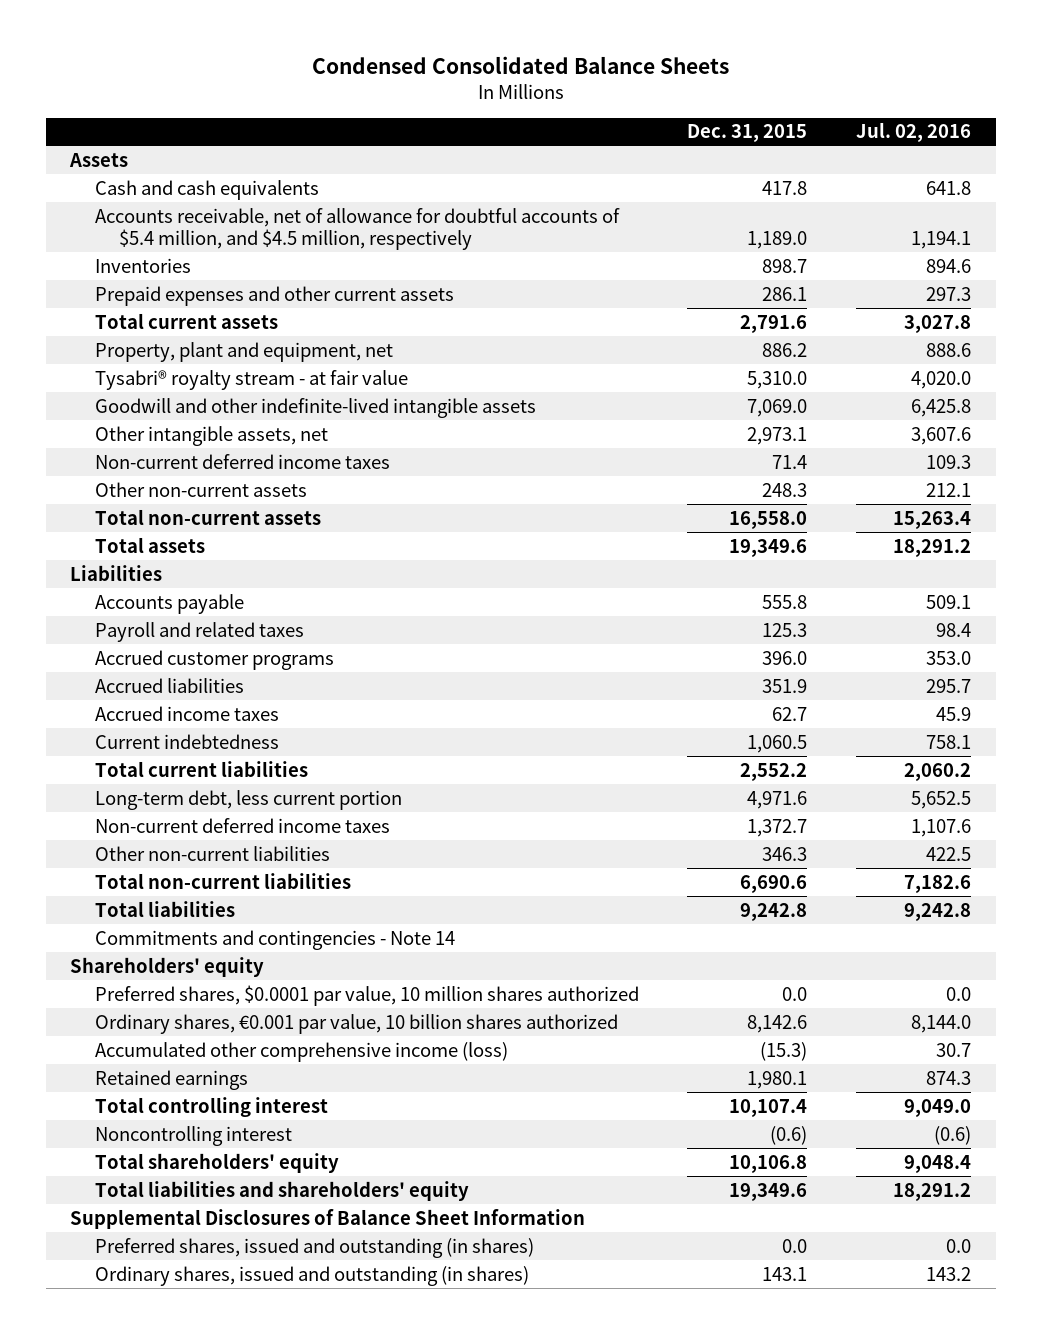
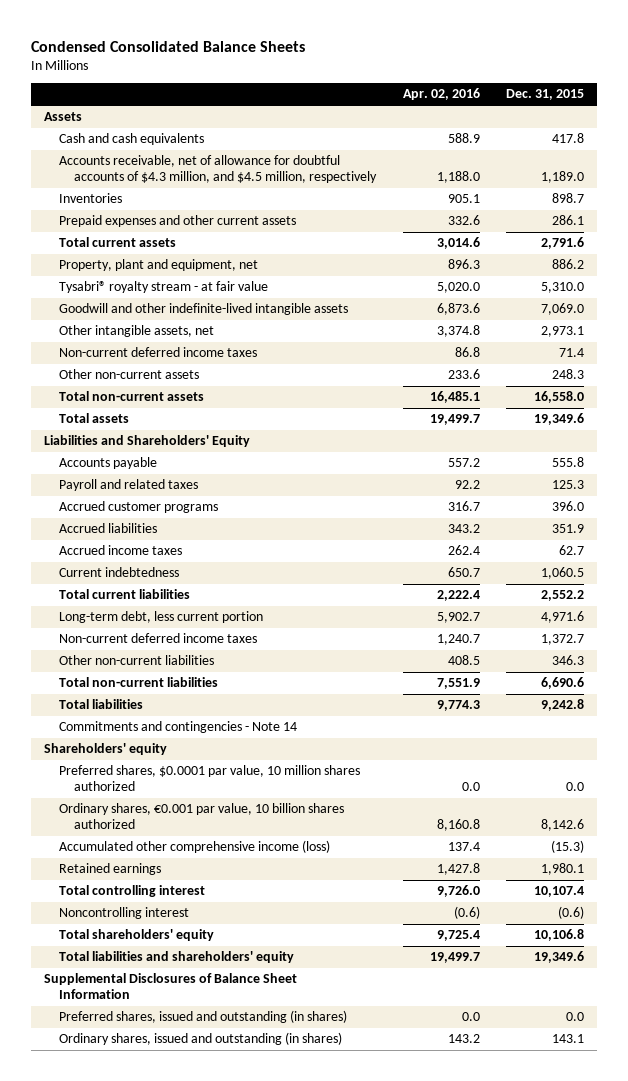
[856,122,972,143] Jul. 02, 2016 -> none
none -> [402,88,480,101] Apr. 02, 2016
[94,207,620,250] Accounts receivable, net of allowance for doubtful accounts of $5.4 million, and $4.5 million, respectively -> [59,155,378,184] Accounts receivable, net of allowance for doubtful accounts of $4.3 million, and $4.5 million, respectively
[70,564,163,581] Liabilities -> none
none -> [44,435,251,448] Liabilities and Shareholders' Equity

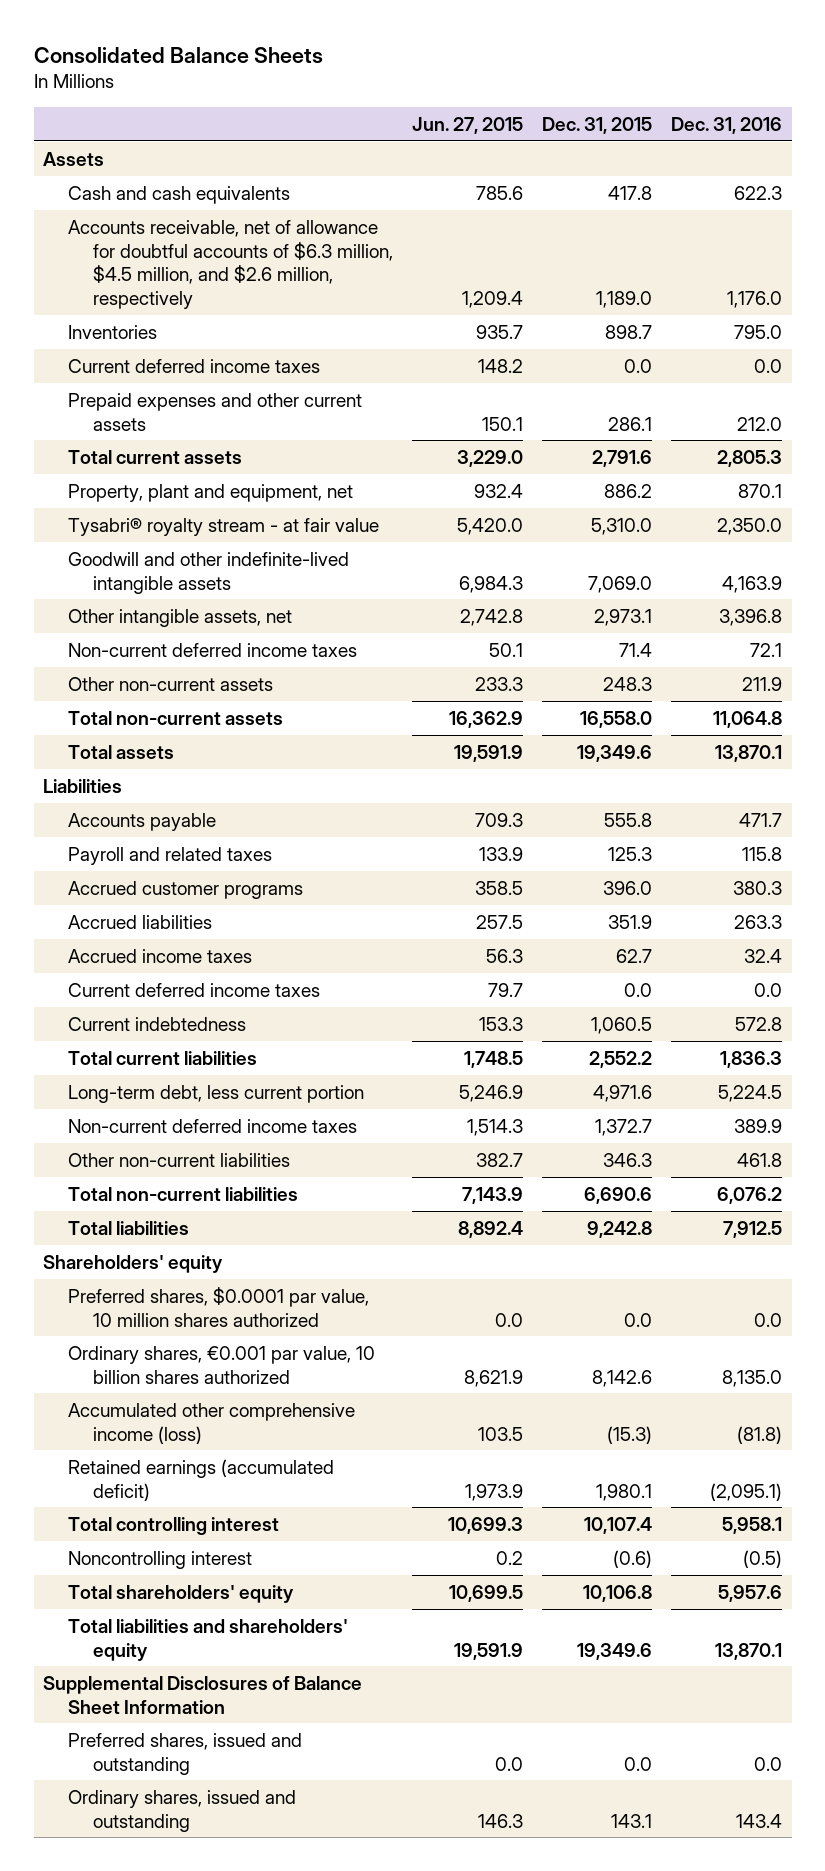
[30,40,305,52] Condensed Consolidated Balance Sheets -> [33,46,323,63] Consolidated Balance Sheets
[402,88,480,101] Apr. 02, 2016 -> none
none -> [412,116,524,134] Jun. 27, 2015
none -> [671,116,783,134] Dec. 31, 2016
[59,155,378,184] Accounts receivable, net of allowance for doubtful accounts of $4.3 million, and $4.5 million, respectively -> [68,219,394,310] Accounts receivable, net of allowance for doubtful accounts of $6.3 million, $4.5 million, and $2.6 million, respectively
none -> [68,358,321,373] Current deferred income taxes
[44,435,251,448] Liabilities and Shareholders' Equity -> none
none -> [43,778,123,793] Liabilities
none -> [68,982,321,997] Current deferred income taxes
[59,721,298,734] Commitments and contingencies - Note 14 -> none
[59,863,162,876] Retained earnings -> [68,1458,335,1501] Retained earnings (accumulated deficit)
[59,1010,348,1024] Preferred shares, issued and outstanding (in shares) -> [68,1732,303,1775] Preferred shares, issued and outstanding
[59,1032,343,1046] Ordinary shares, issued and outstanding (in shares) -> [68,1789,297,1832] Ordinary shares, issued and outstanding

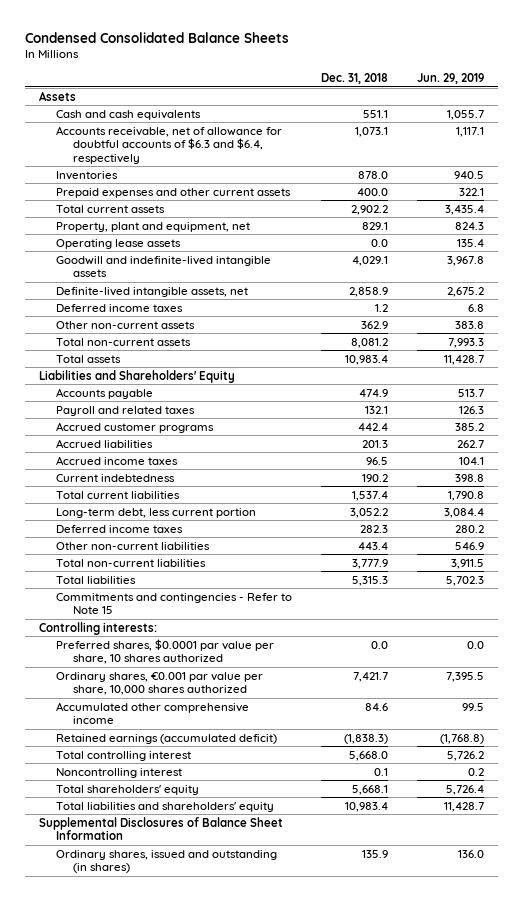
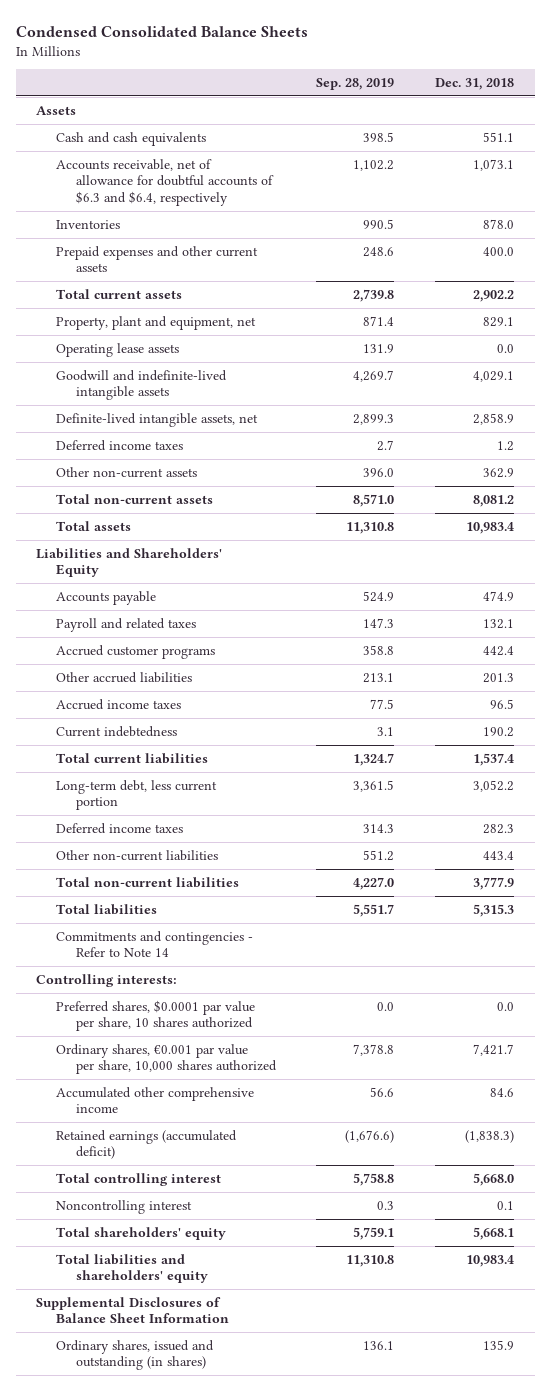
[416,73,484,85] Jun. 29, 2019 -> none
none -> [316,78,395,91] Sep. 28, 2019
[55,438,153,448] Accrued liabilities -> [55,671,192,683] Other accrued liabilities
[55,592,292,615] Commitments and contingencies - Refer to Note 15 -> [55,930,253,958] Commitments and contingencies - Refer to Note 14

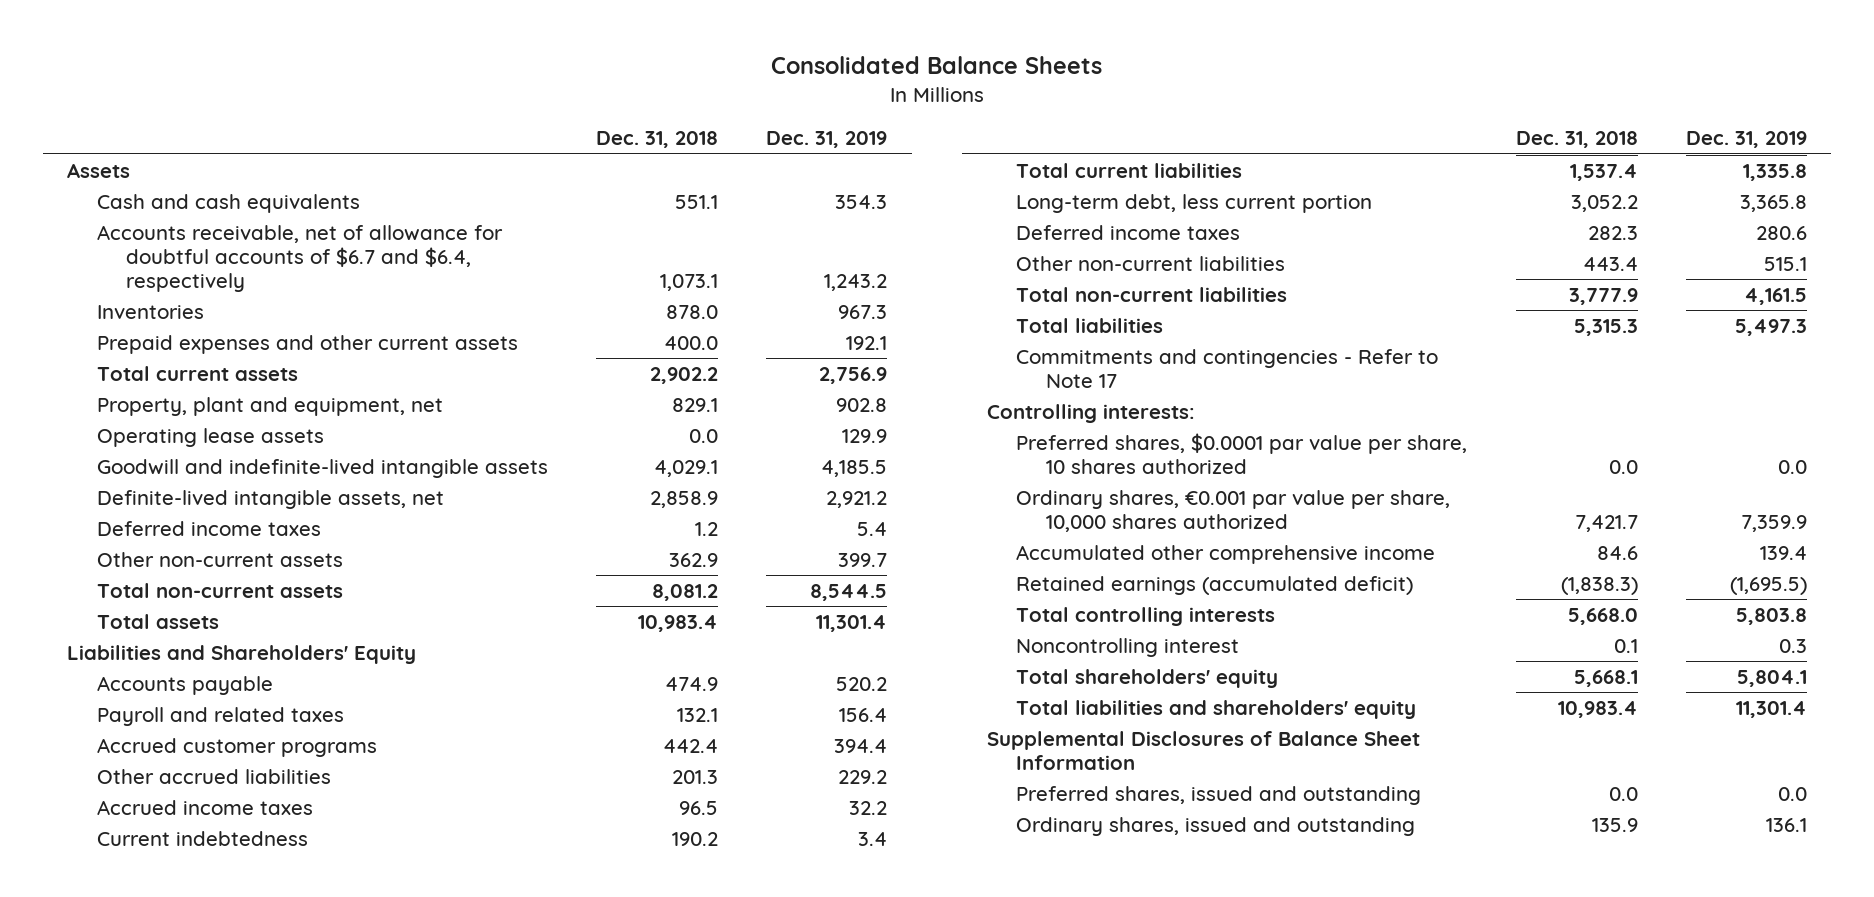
[15,25,308,37] Condensed Consolidated Balance Sheets -> [771,56,1103,75] Consolidated Balance Sheets
[316,78,395,91] Sep. 28, 2019 -> none
none -> [766,131,888,149] Dec. 31, 2019
[55,158,274,206] Accounts receivable, net of allowance for doubtful accounts of $6.3 and $6.4, respectively -> [96,224,503,292] Accounts receivable, net of allowance for doubtful accounts of $6.7 and $6.4, respectively
[55,930,253,958] Commitments and contingencies - Refer to Note 14 -> [1016,348,1439,388] Commitments and contingencies - Refer to Note 17
[55,1172,221,1186] Total controlling interest -> [1016,606,1276,626] Total controlling interests
none -> [1016,785,1422,805] Preferred shares, issued and outstanding
[55,1339,214,1371] Ordinary shares, issued and outstanding (in shares) -> [1016,816,1416,836] Ordinary shares, issued and outstanding

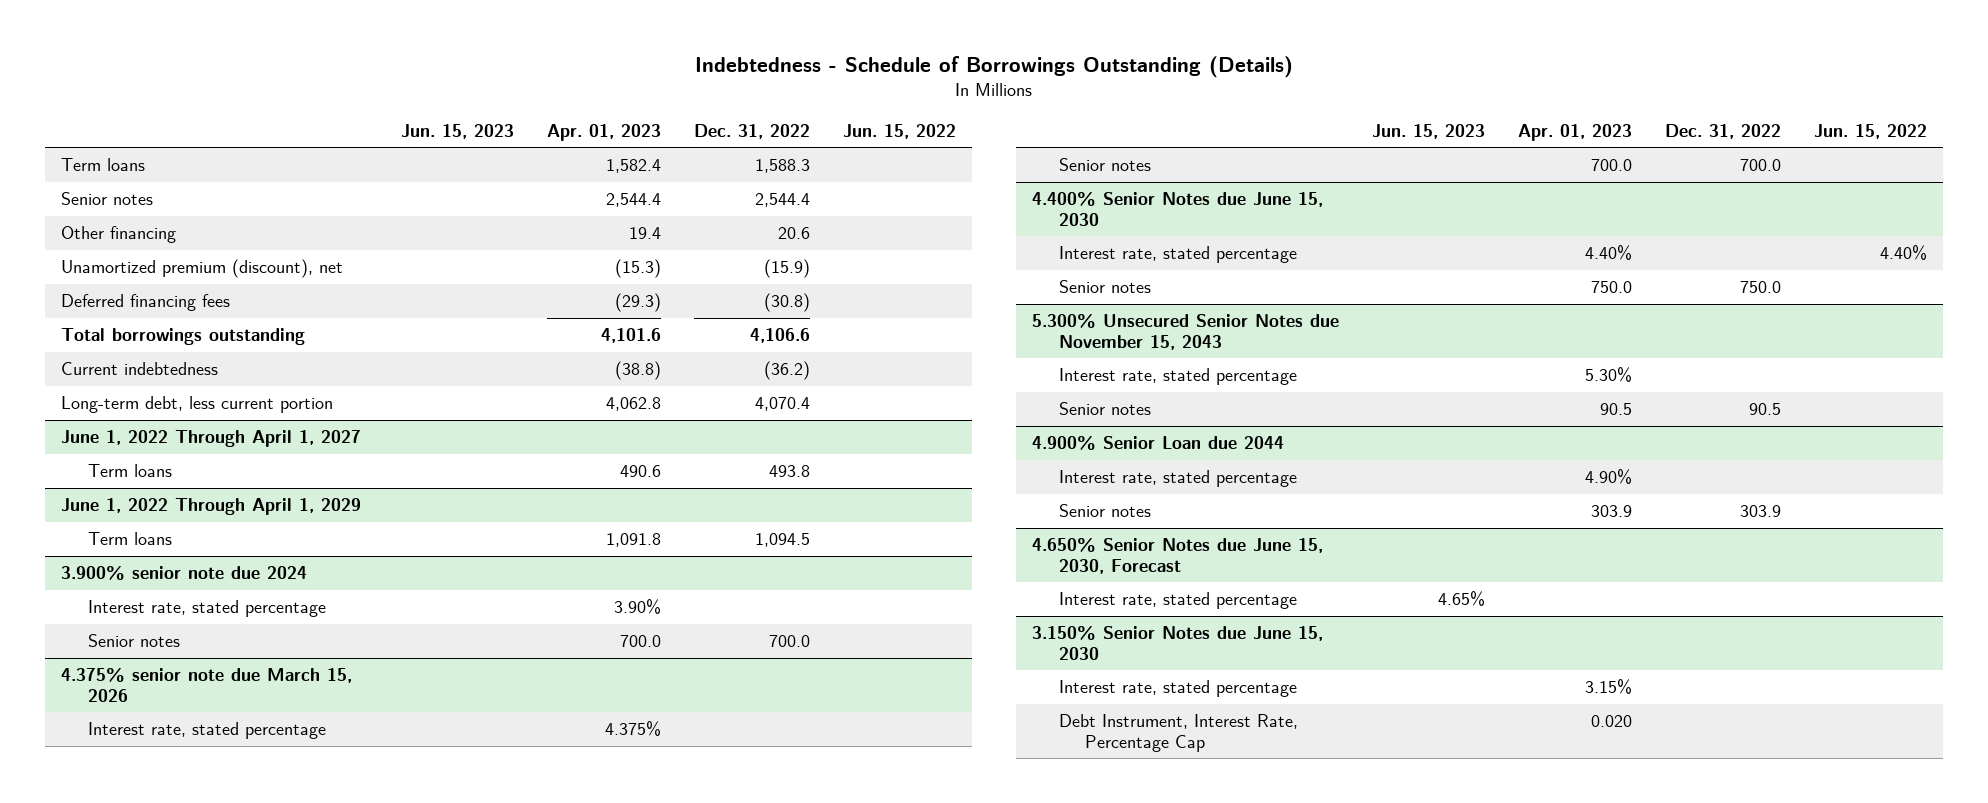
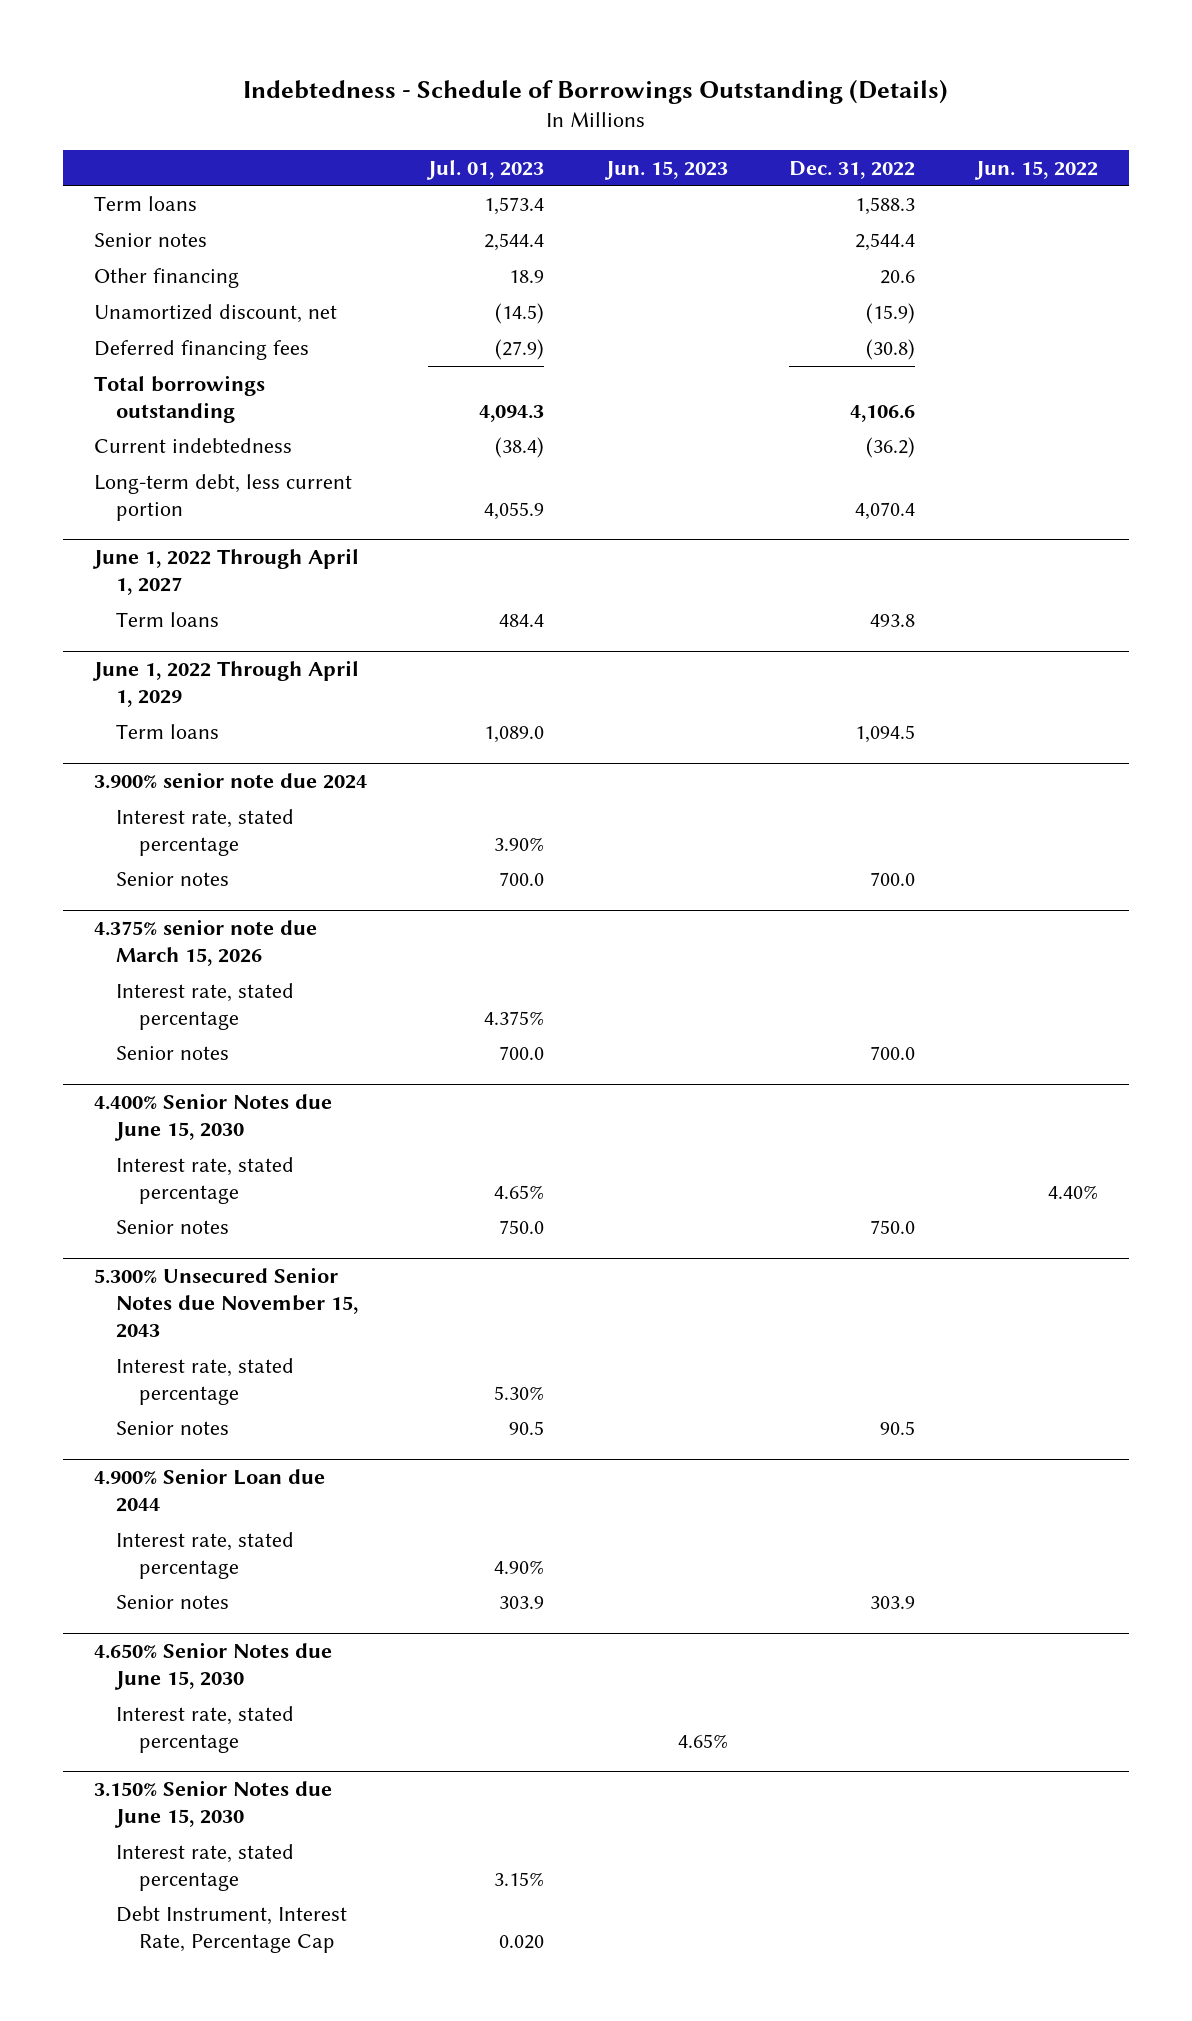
[546,123,661,141] Apr. 01, 2023 -> none
none -> [426,159,545,180] Jul. 01, 2023
[61,258,344,278] Unamortized premium (discount), net -> [93,304,337,324] Unamortized discount, net
[1032,537,1324,574] 4.650% Senior Notes due June 15, 2030, Forecast -> [93,1642,332,1691] 4.650% Senior Notes due June 15, 2030

